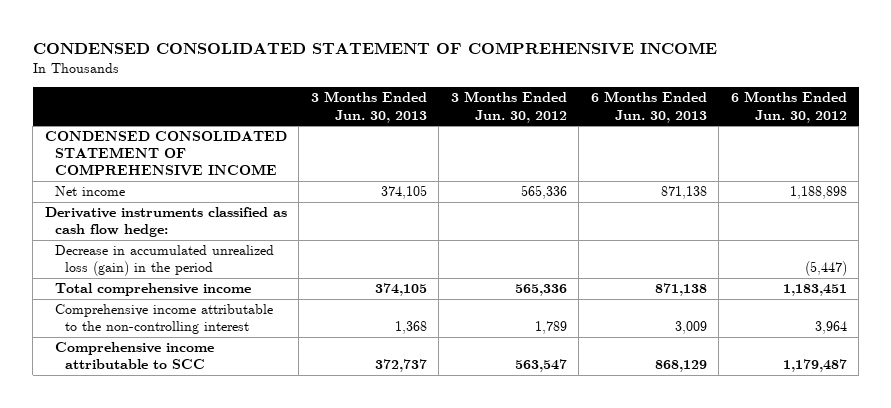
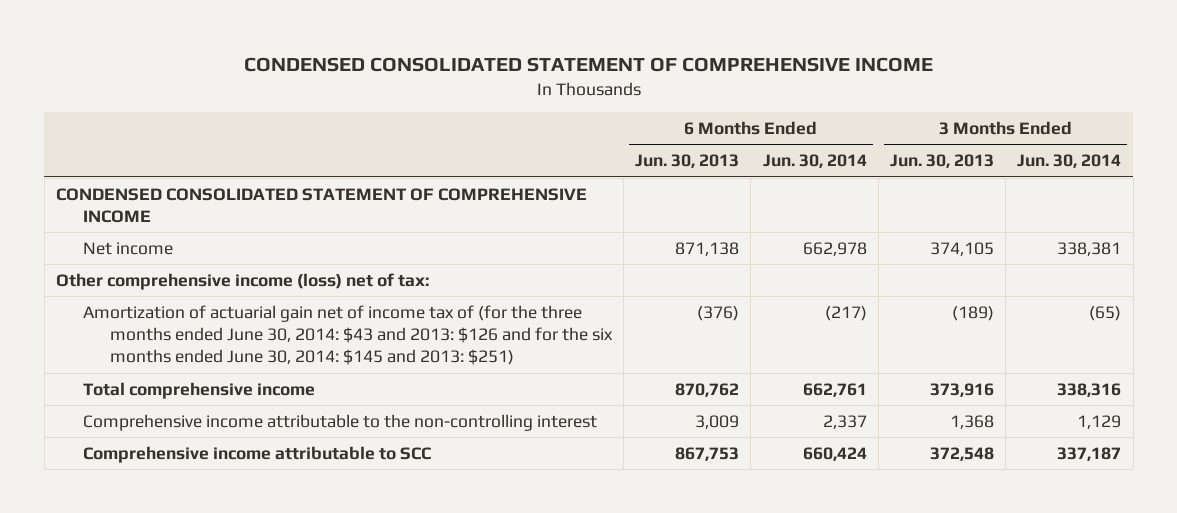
[450,91,567,123] 3 Months Ended Jun. 30, 2012 -> none
[730,91,847,123] 6 Months Ended Jun. 30, 2012 -> none
none -> [762,154,867,169] Jun. 30, 2014
none -> [1017,154,1122,169] Jun. 30, 2014
[44,207,287,238] Derivative instruments classified as cash flow hedge: -> none
[54,245,274,277] Decrease in accumulated unrealized loss (gain) in the period -> none
none -> [55,272,429,290] Other comprehensive income (loss) net of tax:
none -> [82,304,613,366] Amortization of actuarial gain net of income tax of (for the three months ended June 30, 2014: $43 and 2013: $126 and for the six months ended June 30, 2014: $145 and 2013: $251)
[374,283,427,297] 374,105 -> [930,382,995,397] 373,916
[654,283,707,297] 871,138 -> [675,382,740,397] 870,762
[374,359,427,373] 372,737 -> [930,446,995,461] 372,548
[654,360,707,373] 868,129 -> [675,446,740,461] 867,753

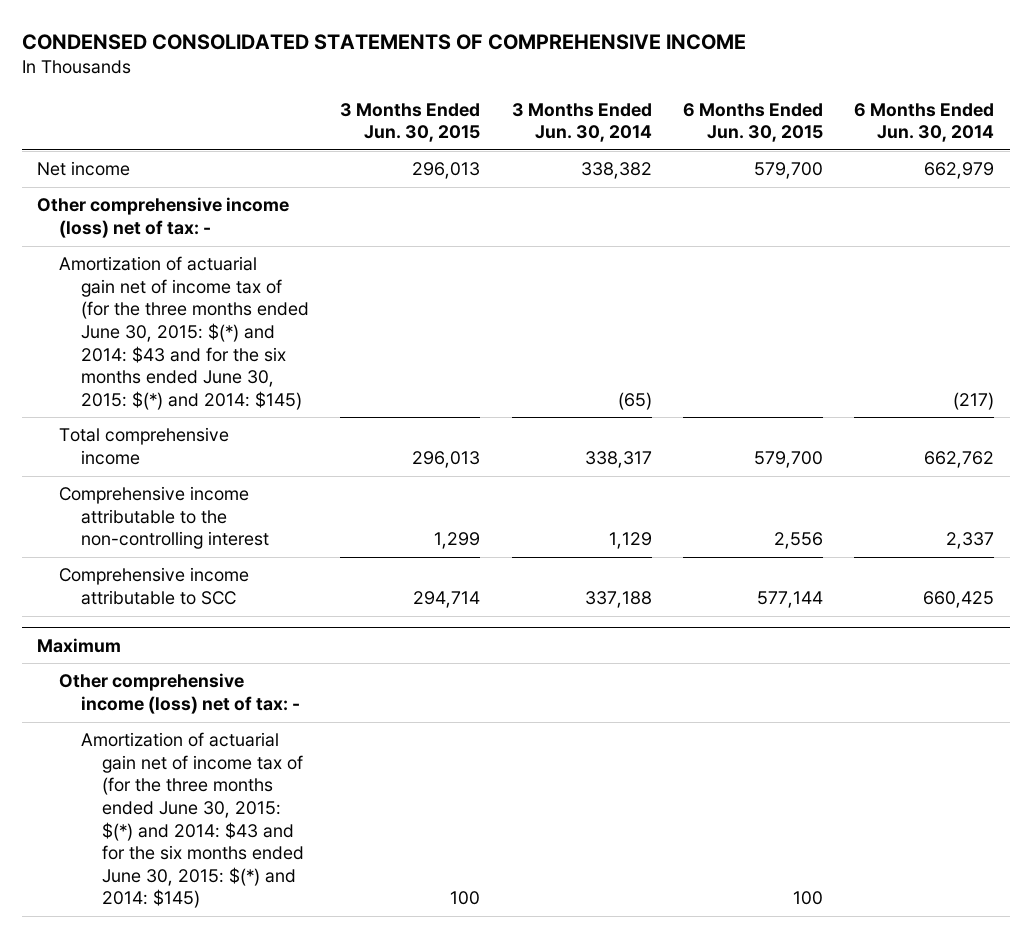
[243,57,933,73] CONDENSED CONSOLIDATED STATEMENT OF COMPREHENSIVE INCOME -> [21,34,746,51] CONDENSED CONSOLIDATED STATEMENTS OF COMPREHENSIVE INCOME
[635,154,740,169] Jun. 30, 2013 -> none
[890,154,995,169] Jun. 30, 2013 -> none
none -> [340,102,481,143] 3 Months Ended Jun. 30, 2015
none -> [682,102,823,143] 6 Months Ended Jun. 30, 2015
[55,187,587,224] CONDENSED CONSOLIDATED STATEMENT OF COMPREHENSIVE INCOME -> none
[802,241,867,256] 662,978 -> [924,162,995,180] 662,979
[1057,241,1122,256] 338,381 -> [580,162,652,180] 338,382
[55,272,429,290] Other comprehensive income (loss) net of tax: -> [37,197,290,238] Other comprehensive income (loss) net of tax: -
[82,304,613,366] Amortization of actuarial gain net of income tax of (for the three months ended June 30, 2014: $43 and 2013: $126 and for the six months ended June 30, 2014: $145 and 2013: $251) -> [58,256,309,410] Amortization of actuarial gain net of income tax of (for the three months ended June 30, 2015: $(*) and 2014: $43 and for the six months ended June 30, 2015: $(*) and 2014: $145)
[802,382,867,397] 662,761 -> [924,450,995,468] 662,762
[1057,382,1122,397] 338,316 -> [584,450,652,468] 338,317
[802,446,867,461] 660,424 -> [923,590,995,608] 660,425
[1057,446,1122,461] 337,187 -> [584,590,652,608] 337,188
none -> [37,637,122,653] Maximum
none -> [58,673,300,714] Other comprehensive income (loss) net of tax: -
none -> [80,732,305,909] Amortization of actuarial gain net of income tax of (for the three months ended June 30, 2015: $(*) and 2014: $43 and for the six months ended June 30, 2015: $(*) and 2014: $145)

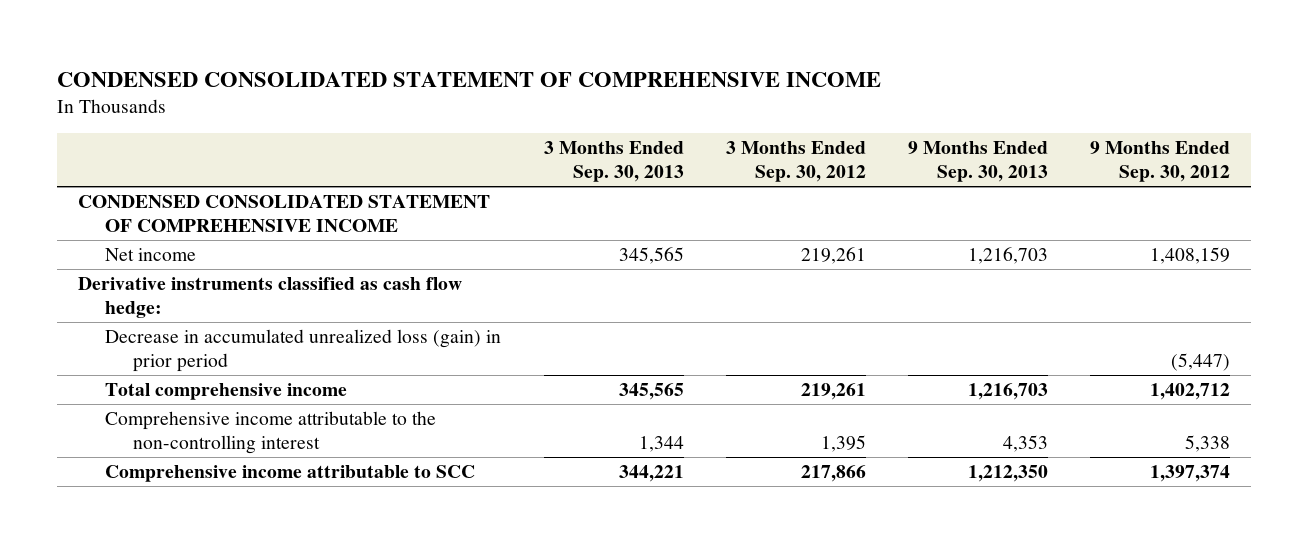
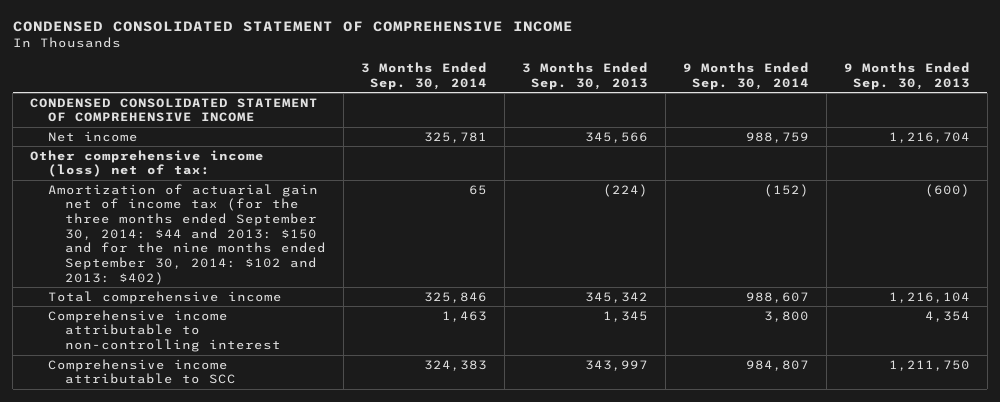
[725,140,866,182] 3 Months Ended Sep. 30, 2012 -> none
[1090,140,1231,182] 9 Months Ended Sep. 30, 2012 -> none
none -> [361,62,488,90] 3 Months Ended Sep. 30, 2014
none -> [682,62,809,90] 9 Months Ended Sep. 30, 2014
[77,277,462,319] Derivative instruments classified as cash flow hedge: -> none
[105,329,502,373] Decrease in accumulated unrealized loss (gain) in prior period -> none
[618,247,684,265] 345,565 -> [585,131,649,143] 345,566
[967,247,1048,265] 1,216,703 -> [888,131,970,143] 1,216,704
none -> [30,149,265,178] Other comprehensive income (loss) net of tax:
none -> [47,183,327,285] Amortization of actuarial gain net of income tax (for the three months ended September 30, 2014: $44 and 2013: $150 and for the nine months ended September 30, 2014: $102 and 2013: $402)
[618,383,684,401] 345,565 -> [585,291,649,303] 345,342
[967,383,1048,401] 1,216,703 -> [888,291,970,303] 1,216,104
[105,411,437,455] Comprehensive income attributable to the non-controlling interest -> [47,309,282,353] Comprehensive income attributable to non-controlling interest
[638,436,684,453] 1,344 -> [603,310,649,322] 1,345
[1002,435,1048,453] 4,353 -> [924,310,970,322] 4,354
[618,465,684,483] 344,221 -> [585,359,649,371] 343,997
[967,465,1048,483] 1,212,350 -> [888,359,970,371] 1,211,750

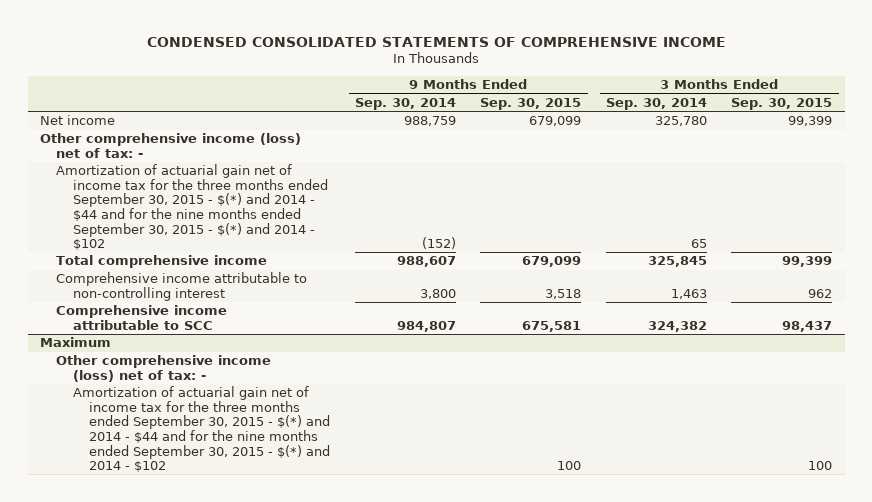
[12,20,573,32] CONDENSED CONSOLIDATED STATEMENT OF COMPREHENSIVE INCOME -> [147,36,727,47] CONDENSED CONSOLIDATED STATEMENTS OF COMPREHENSIVE INCOME
[522,62,649,90] 3 Months Ended Sep. 30, 2013 -> none
[843,62,970,90] 9 Months Ended Sep. 30, 2013 -> none
none -> [480,97,582,110] Sep. 30, 2015
none -> [731,97,833,110] Sep. 30, 2015
[30,97,319,123] CONDENSED CONSOLIDATED STATEMENT OF COMPREHENSIVE INCOME -> none
[424,131,488,143] 325,781 -> [654,116,707,127] 325,780
[30,149,265,178] Other comprehensive income (loss) net of tax: -> [39,133,301,158] Other comprehensive income (loss) net of tax: -
[47,183,327,285] Amortization of actuarial gain net of income tax (for the three months ended September 30, 2014: $44 and 2013: $150 and for the nine months ended September 30, 2014: $102 and 2013: $402) -> [56,164,328,251] Amortization of actuarial gain net of income tax for the three months ended September 30, 2015 - $(*) and 2014 - $44 and for the nine months ended September 30, 2015 - $(*) and 2014 - $102
[424,291,488,303] 325,846 -> [647,256,707,268] 325,845
[424,359,488,371] 324,383 -> [647,320,707,332] 324,382
none -> [39,337,111,348] Maximum
none -> [56,355,272,382] Other comprehensive income (loss) net of tax: -
none -> [72,386,331,473] Amortization of actuarial gain net of income tax for the three months ended September 30, 2015 - $(*) and 2014 - $44 and for the nine months ended September 30, 2015 - $(*) and 2014 - $102

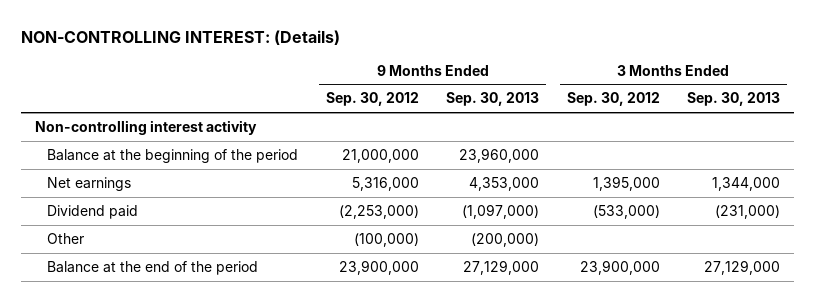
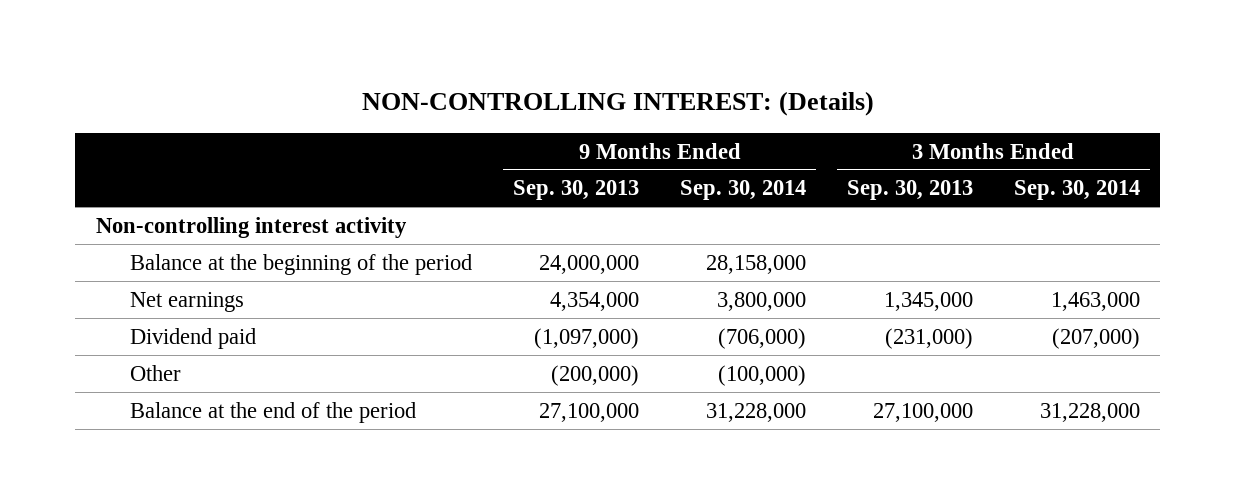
[325,92,419,107] Sep. 30, 2012 -> none
[566,92,660,107] Sep. 30, 2012 -> none
none -> [680,180,807,201] Sep. 30, 2014
none -> [1013,180,1140,201] Sep. 30, 2014
[459,148,540,164] 23,960,000 -> [539,254,640,274] 24,000,000
[469,177,540,192] 4,353,000 -> [550,291,640,311] 4,354,000
[711,177,780,192] 1,344,000 -> [883,291,973,311] 1,345,000
[463,260,540,276] 27,129,000 -> [539,402,640,422] 27,100,000
[703,260,780,276] 27,129,000 -> [872,402,973,422] 27,100,000

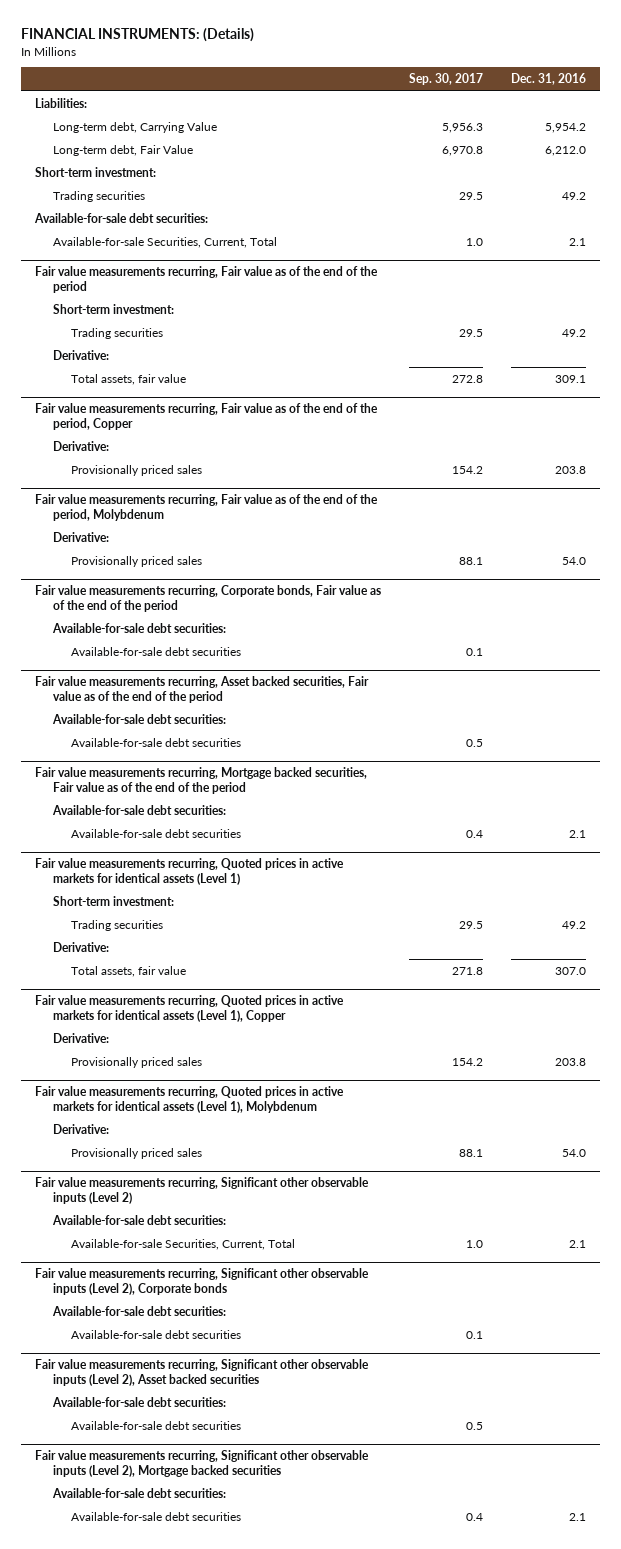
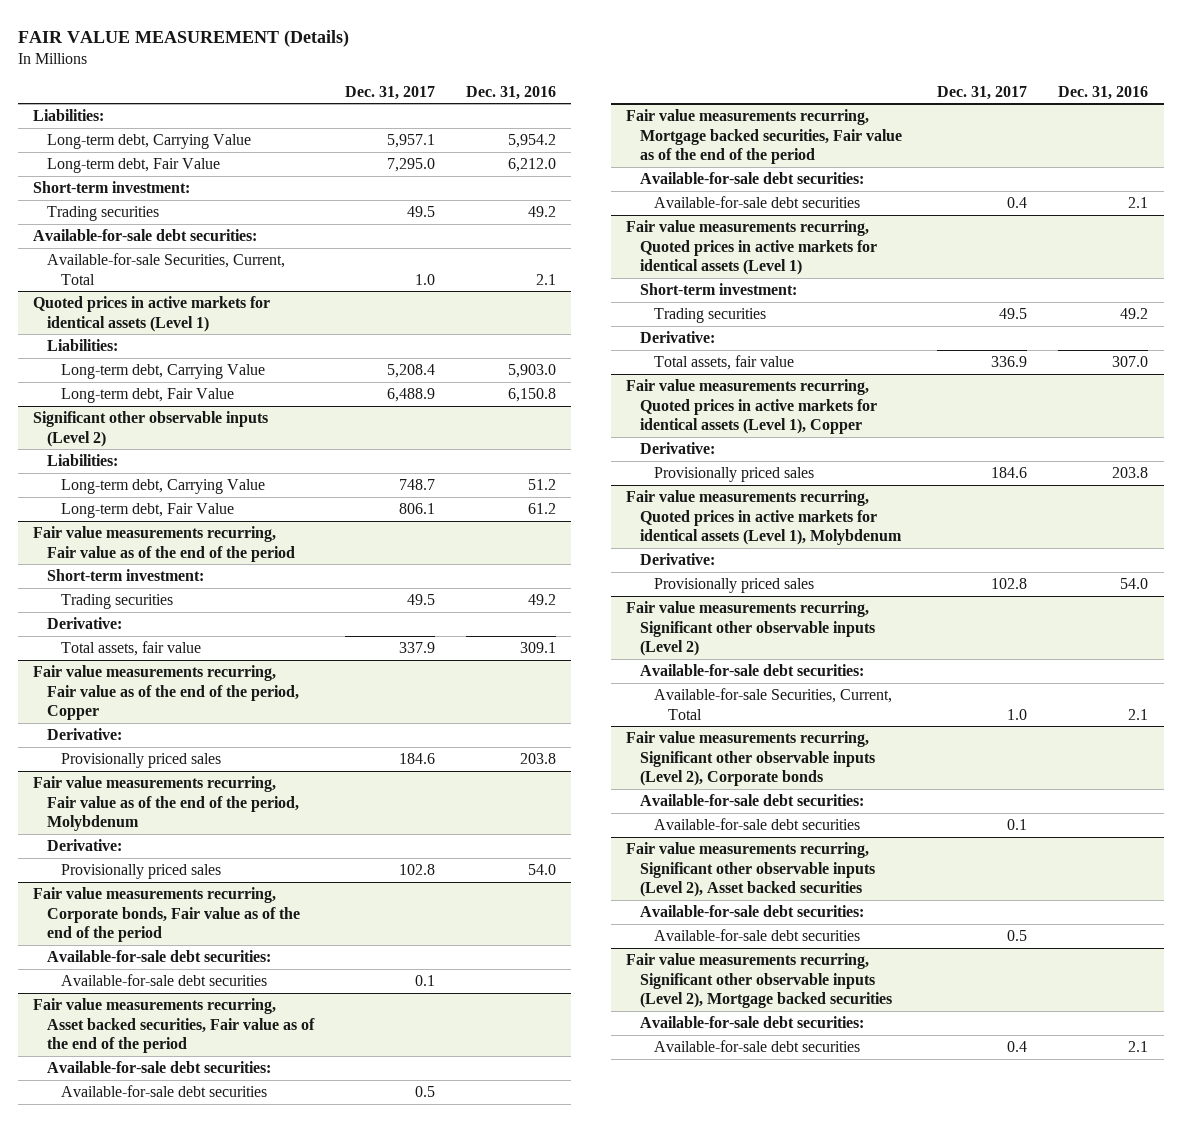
[21,28,255,43] FINANCIAL INSTRUMENTS: (Details) -> [17,29,349,47] FAIR VALUE MEASUREMENT (Details)
[409,73,484,86] Sep. 30, 2017 -> none
none -> [344,85,435,100] Dec. 31, 2017
none -> [33,295,271,332] Quoted prices in active markets for identical assets (Level 1)
none -> [47,338,119,351] Liabilities:
none -> [61,363,266,379] Long-term debt, Carrying Value
none -> [61,387,235,403] Long-term debt, Fair Value
none -> [33,410,269,447] Significant other observable inputs (Level 2)
none -> [47,453,119,466] Liabilities:
none -> [61,478,266,494] Long-term debt, Carrying Value
none -> [61,502,235,518] Long-term debt, Fair Value

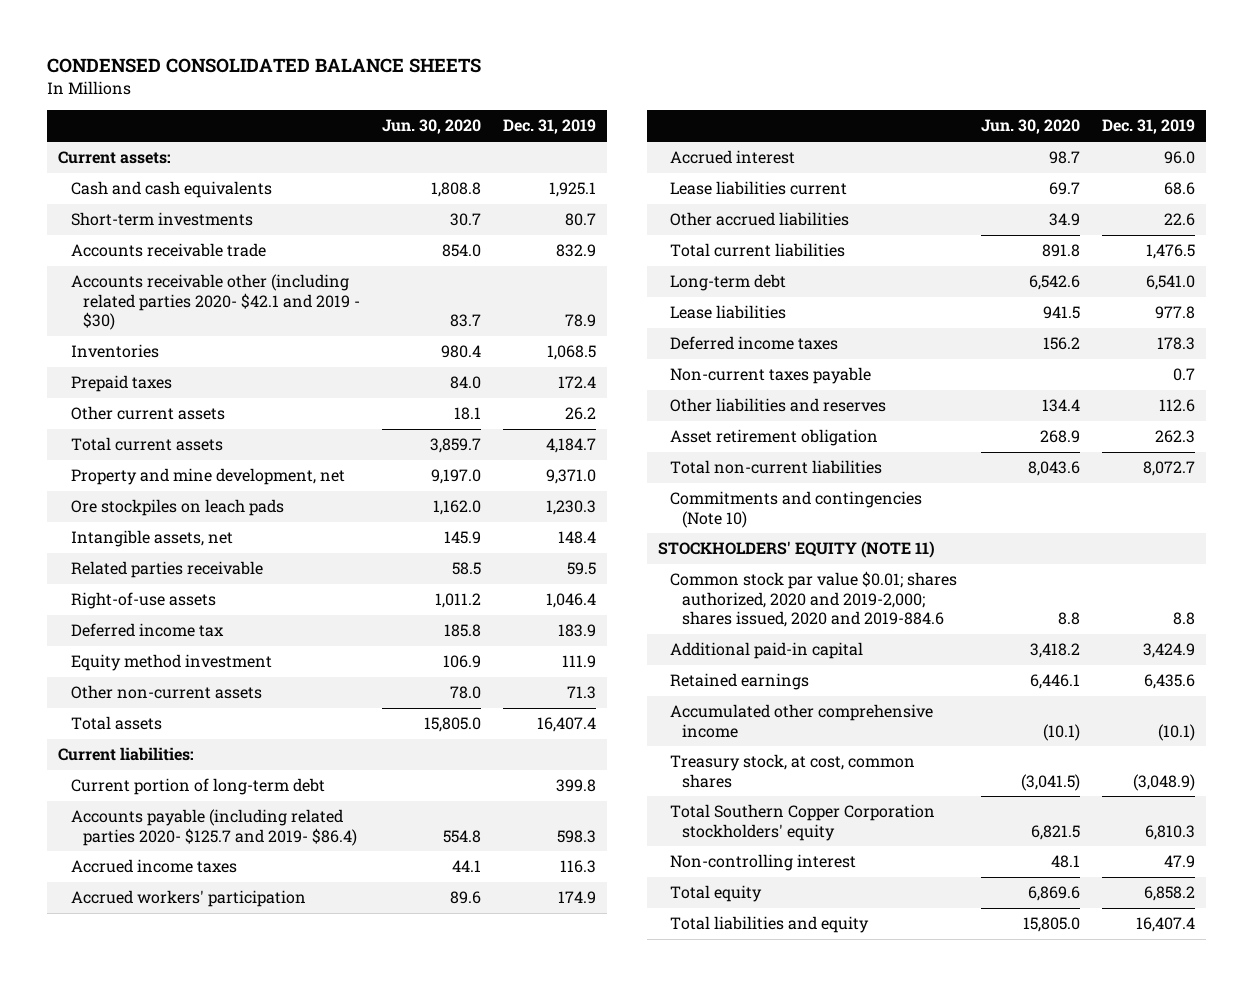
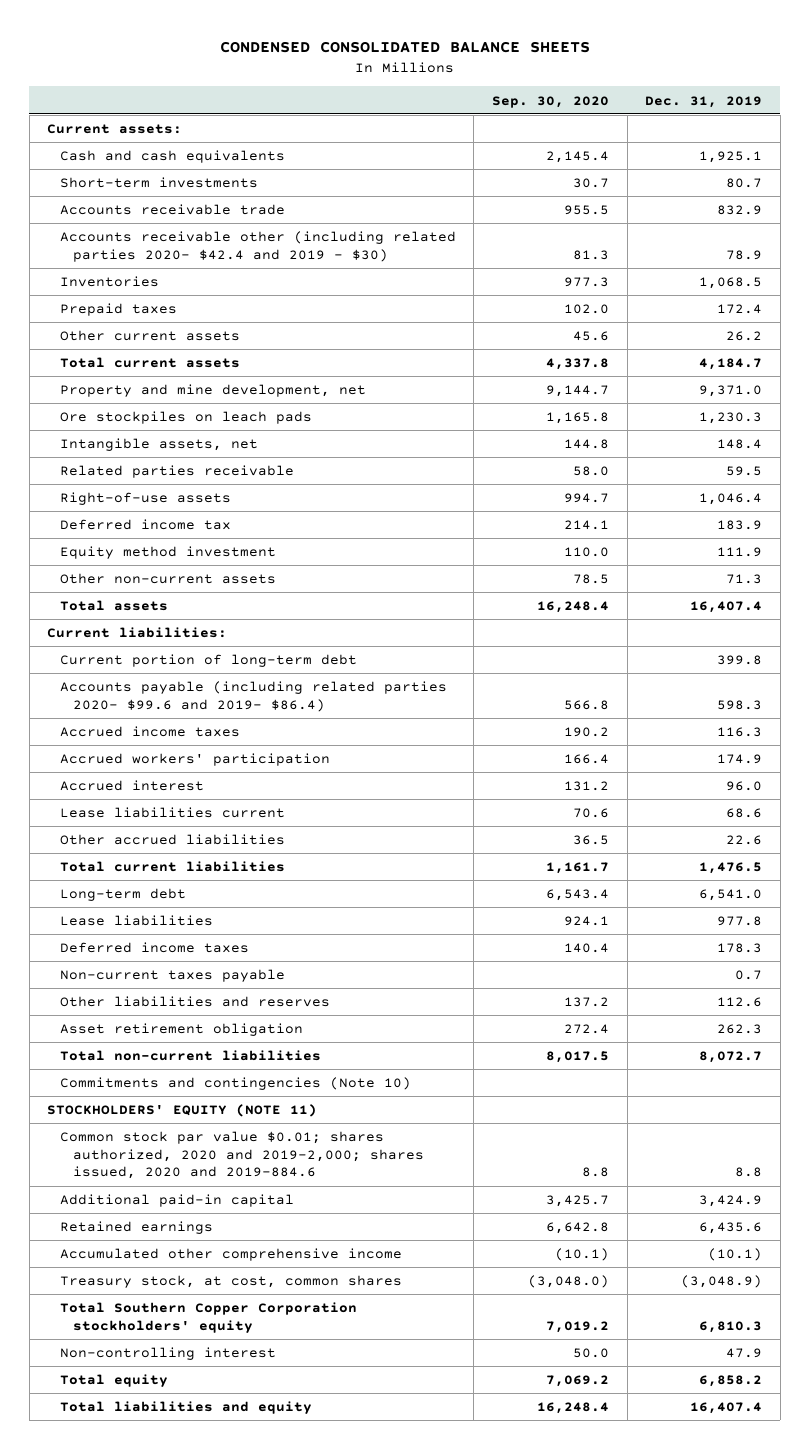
[381,119,481,135] Jun. 30, 2020 -> none
none -> [492,95,610,108] Sep. 30, 2020
[70,274,360,330] Accounts receivable other (including related parties 2020- $42.1 and 2019 - $30) -> [59,231,456,262] Accounts receivable other (including related parties 2020- $42.4 and 2019 - $30)
[70,809,357,846] Accounts payable (including related parties 2020- $125.7 and 2019- $86.4) -> [59,681,447,712] Accounts payable (including related parties 2020- $99.6 and 2019- $86.4)

